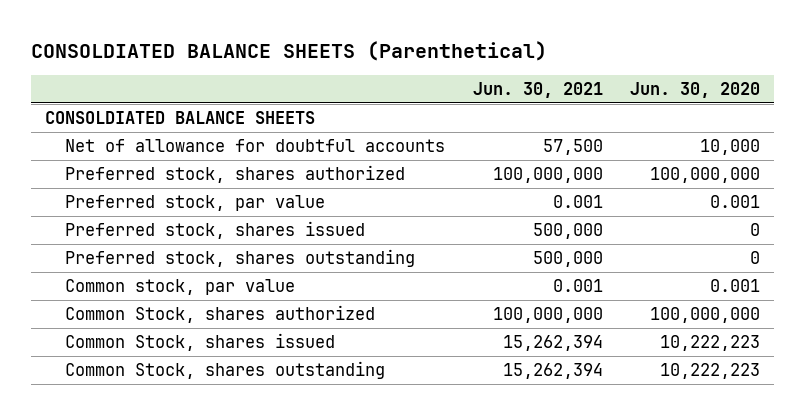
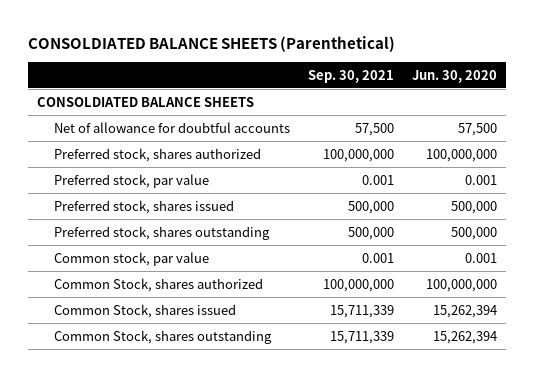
[472,81,603,98] Jun. 30, 2021 -> none
none -> [307,69,394,83] Sep. 30, 2021
[700,139,761,156] 10,000 -> [457,122,497,136] 57,500
[750,223,761,237] 0 -> [450,200,497,214] 500,000
[750,251,761,265] 0 -> [450,226,497,240] 500,000
[660,335,761,352] 10,222,223 -> [432,304,497,318] 15,262,394
[660,363,761,380] 10,222,223 -> [432,330,497,344] 15,262,394

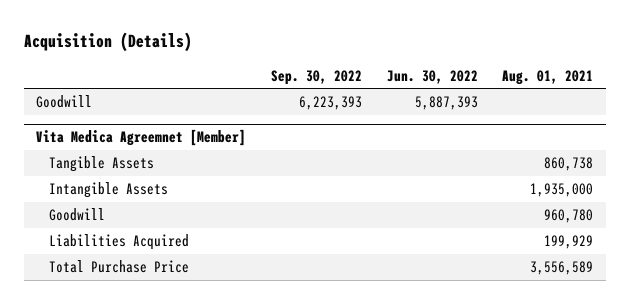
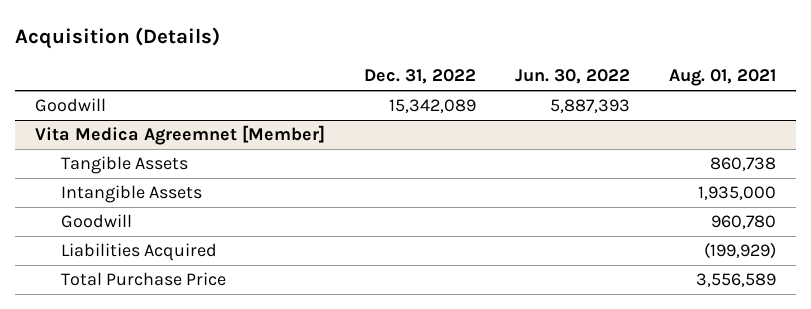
[271,69,363,85] Sep. 30, 2022 -> none
none -> [363,69,476,85] Dec. 31, 2022
[544,235,594,250] 199,929 -> [704,242,777,260] (199,929)

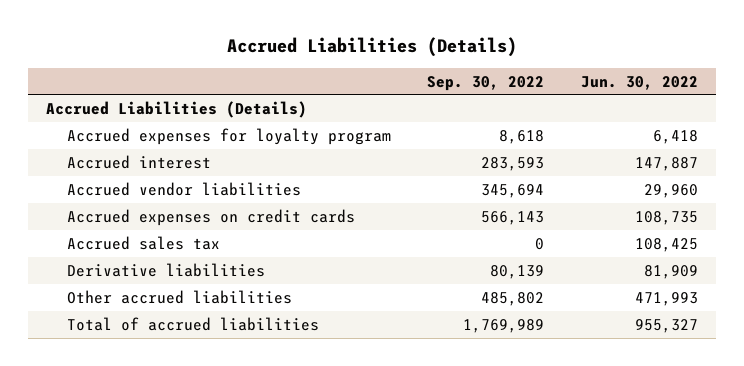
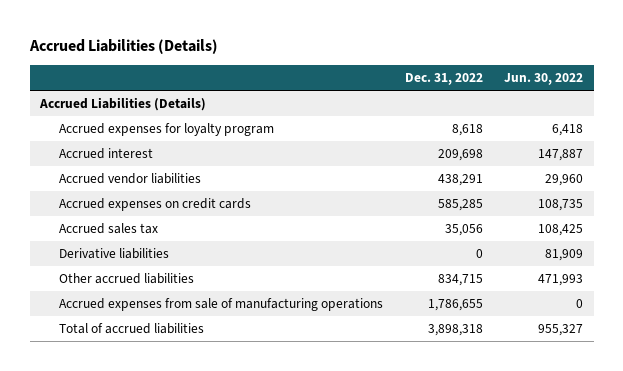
[427,75,545,91] Sep. 30, 2022 -> none
none -> [404,72,483,85] Dec. 31, 2022
none -> [59,298,384,312] Accrued expenses from sale of manufacturing operations

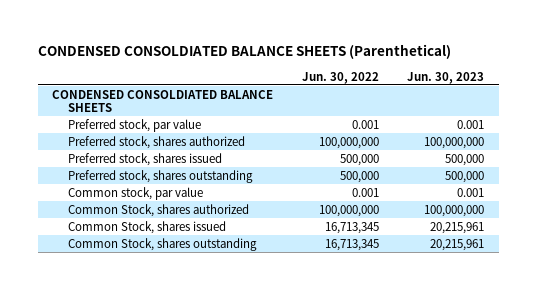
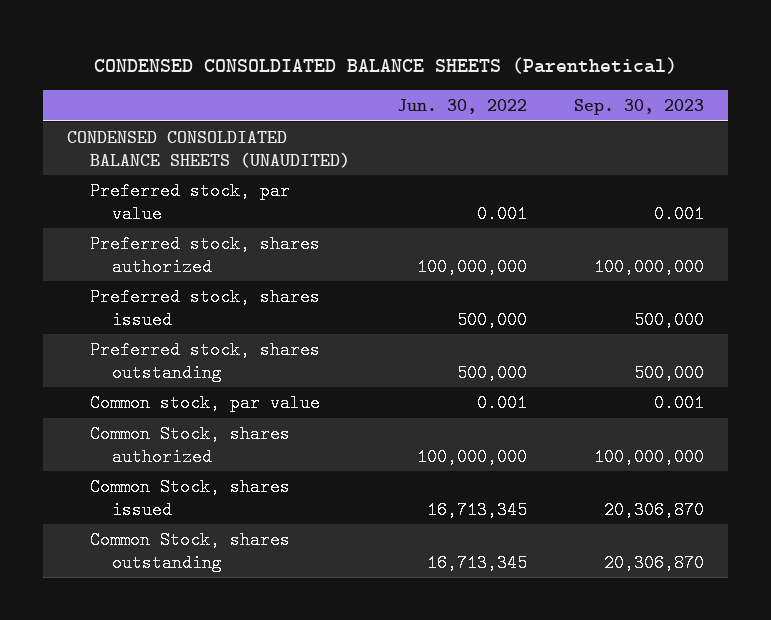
[407,71,485,84] Jun. 30, 2023 -> none
none -> [574,99,705,116] Sep. 30, 2023
[52,89,274,113] CONDENSED CONSOLDIATED BALANCE SHEETS -> [67,130,350,168] CONDENSED CONSOLDIATED BALANCE SHEETS (UNAUDITED)

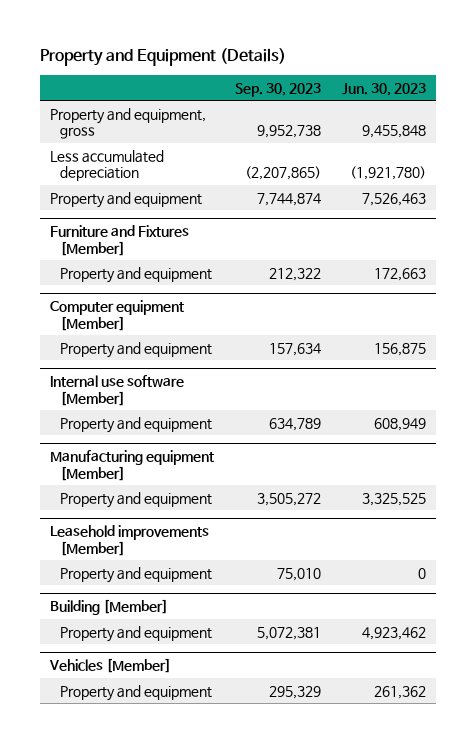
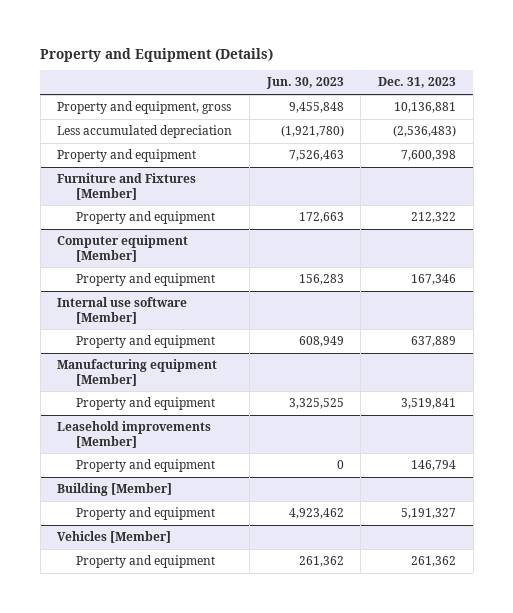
[234,82,321,97] Sep. 30, 2023 -> none
none -> [377,77,456,89] Dec. 31, 2023
[373,342,426,356] 156,875 -> [298,274,344,286] 156,283

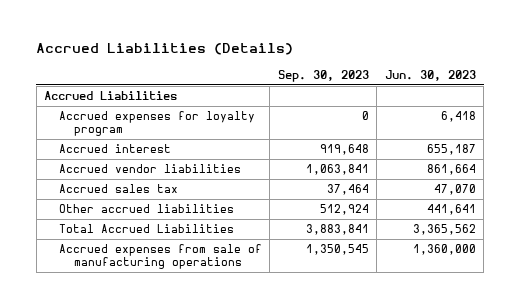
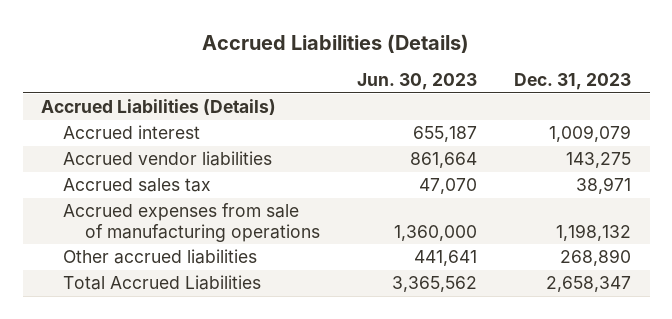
[277,69,369,82] Sep. 30, 2023 -> none
none -> [513,73,631,91] Dec. 31, 2023
[59,111,256,137] Accrued expenses for loyalty program -> none
[44,91,178,101] Accrued Liabilities -> [41,99,277,116] Accrued Liabilities (Details)
[59,244,263,270] Accrued expenses from sale of manufacturing operations -> [62,203,320,242] Accrued expenses from sale of manufacturing operations

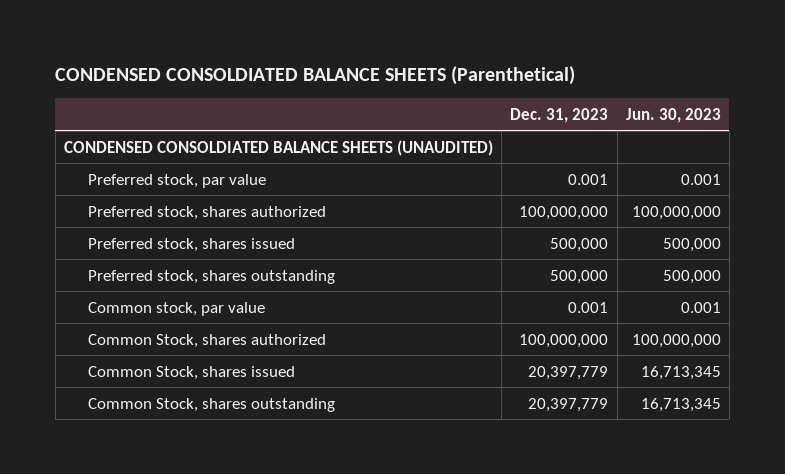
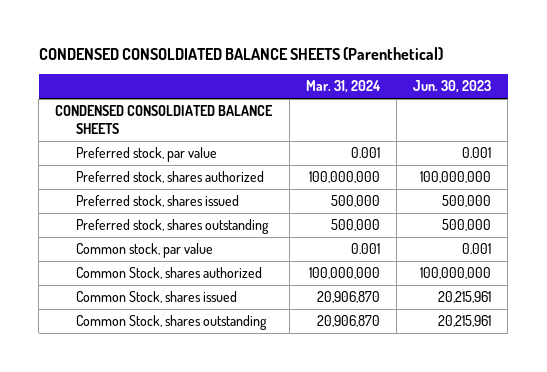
[510,107,609,123] Dec. 31, 2023 -> none
none -> [305,80,381,94] Mar. 31, 2024
[63,139,493,156] CONDENSED CONSOLDIATED BALANCE SHEETS (UNAUDITED) -> [55,105,274,135] CONDENSED CONSOLDIATED BALANCE SHEETS
[640,365,721,380] 16,713,345 -> [438,291,492,304] 20,215,961
[640,397,721,412] 16,713,345 -> [438,315,492,328] 20,215,961

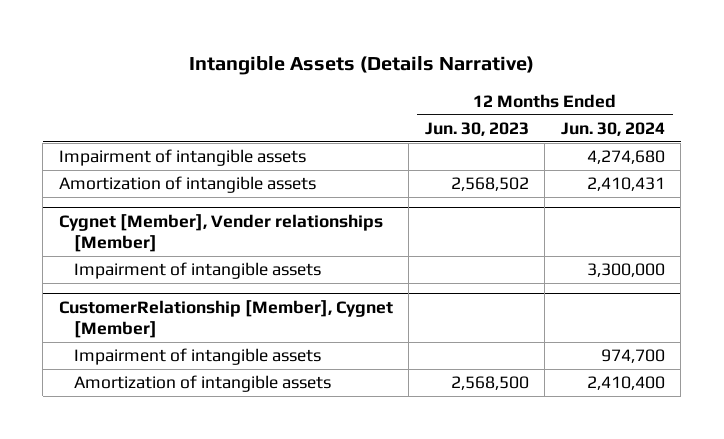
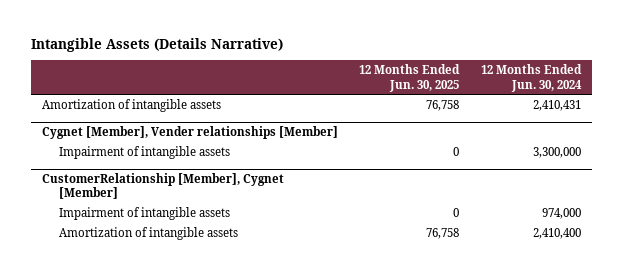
[424,121,529,136] Jun. 30, 2023 -> none
none -> [359,64,461,92] 12 Months Ended Jun. 30, 2025
[58,149,306,167] Impairment of intangible assets -> none
[600,349,665,364] 974,700 -> [541,208,581,220] 974,000

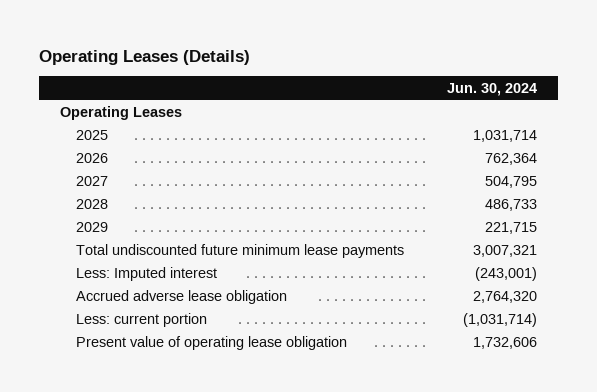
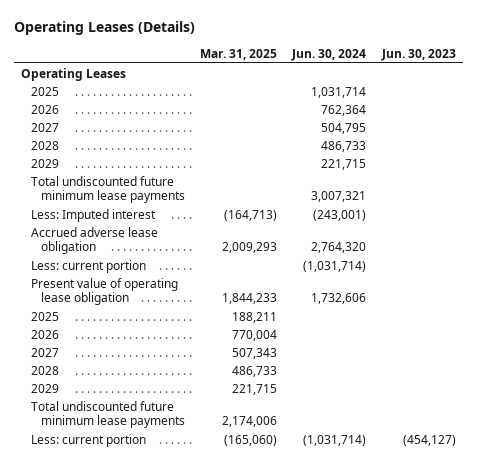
none -> [200,49,278,61] Mar. 31, 2025
none -> [380,49,456,62] Jun. 30, 2023
none -> [30,311,59,321] 2025
none -> [30,329,59,339] 2026
none -> [30,347,59,357] 2027
none -> [30,365,59,375] 2028
none -> [30,383,59,393] 2029
none -> [30,400,185,429] Total undiscounted future minimum lease payments
none -> [30,433,146,447] Less: current portion

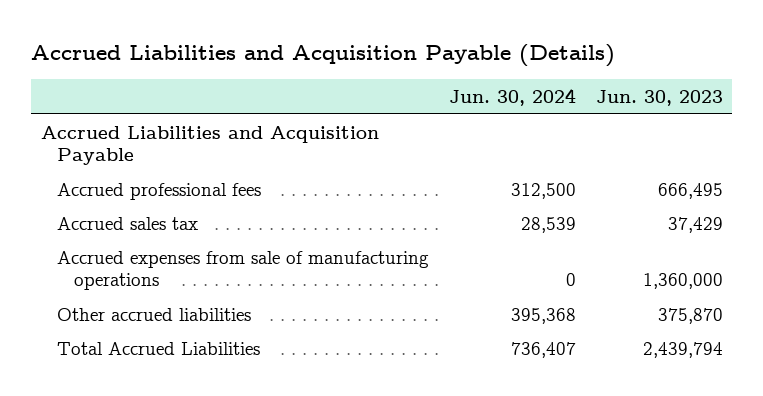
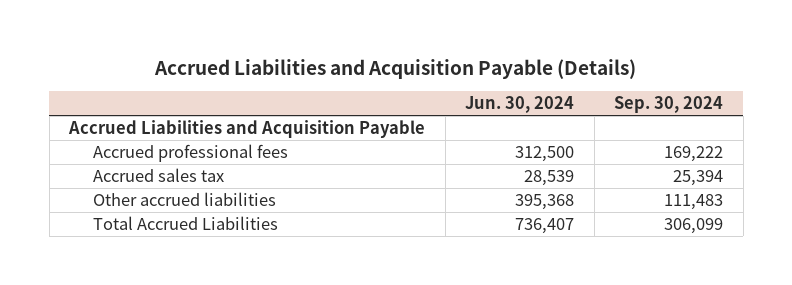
[595,89,723,106] Jun. 30, 2023 -> none
none -> [614,95,724,113] Sep. 30, 2024
[57,250,430,291] Accrued expenses from sale of manufacturing operations -> none

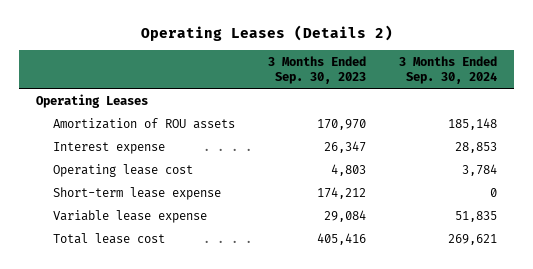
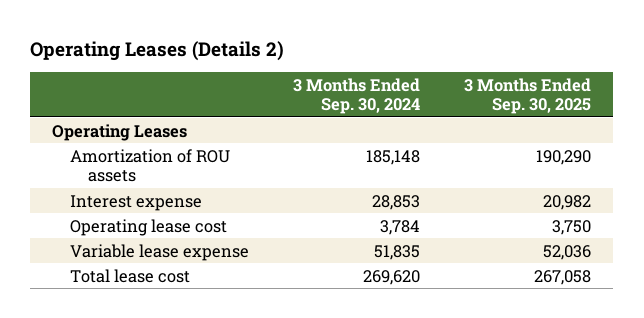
[268,55,367,85] 3 Months Ended Sep. 30, 2023 -> none
none -> [464,77,592,114] 3 Months Ended Sep. 30, 2025
[53,186,222,200] Short-term lease expense -> none
[448,233,498,245] 269,621 -> [363,269,421,285] 269,620

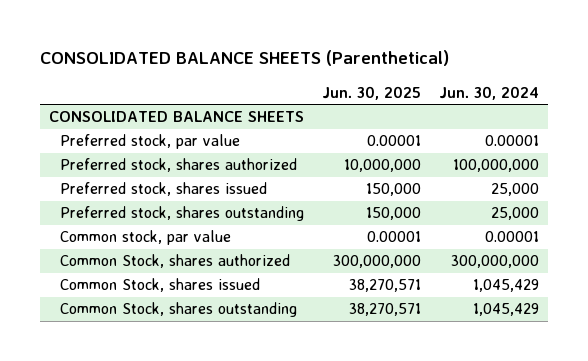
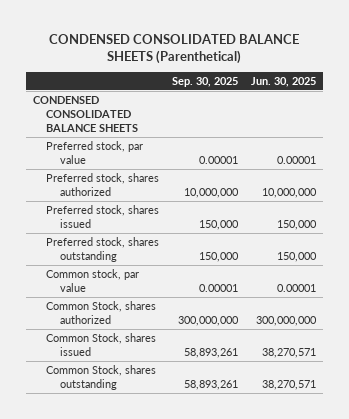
[39,50,449,67] CONSOLIDATED BALANCE SHEETS (Parenthetical) -> [49,33,300,64] CONDENSED CONSOLIDATED BALANCE SHEETS (Parenthetical)
[438,85,539,100] Jun. 30, 2024 -> none
none -> [172,76,239,87] Sep. 30, 2025
[48,111,304,123] CONSOLIDATED BALANCE SHEETS -> [32,95,139,133] CONDENSED CONSOLIDATED BALANCE SHEETS

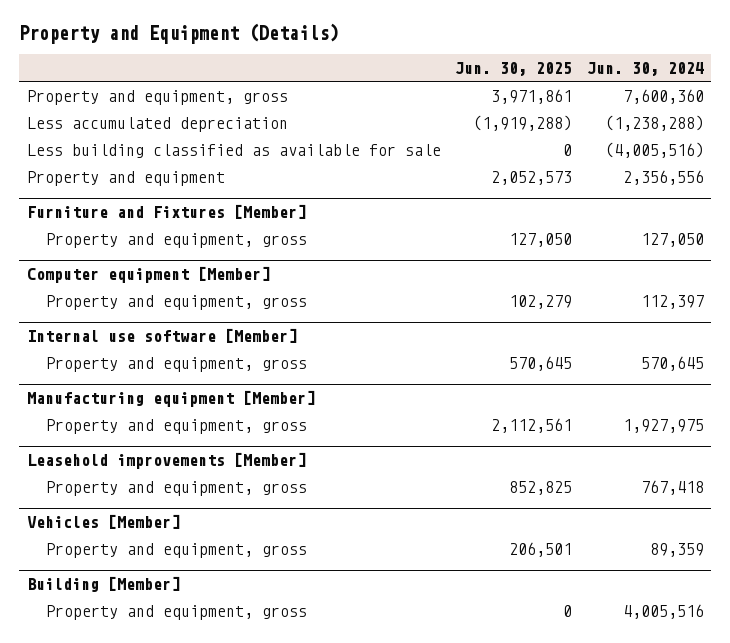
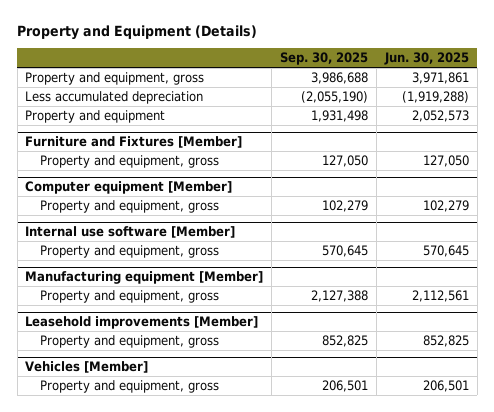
[586,61,704,76] Jun. 30, 2024 -> none
none -> [280,52,369,66] Sep. 30, 2025
[26,143,441,158] Less building classified as available for sale -> none
[26,576,180,593] Building [Member] -> none
[46,604,308,620] Property and equipment, gross -> none

